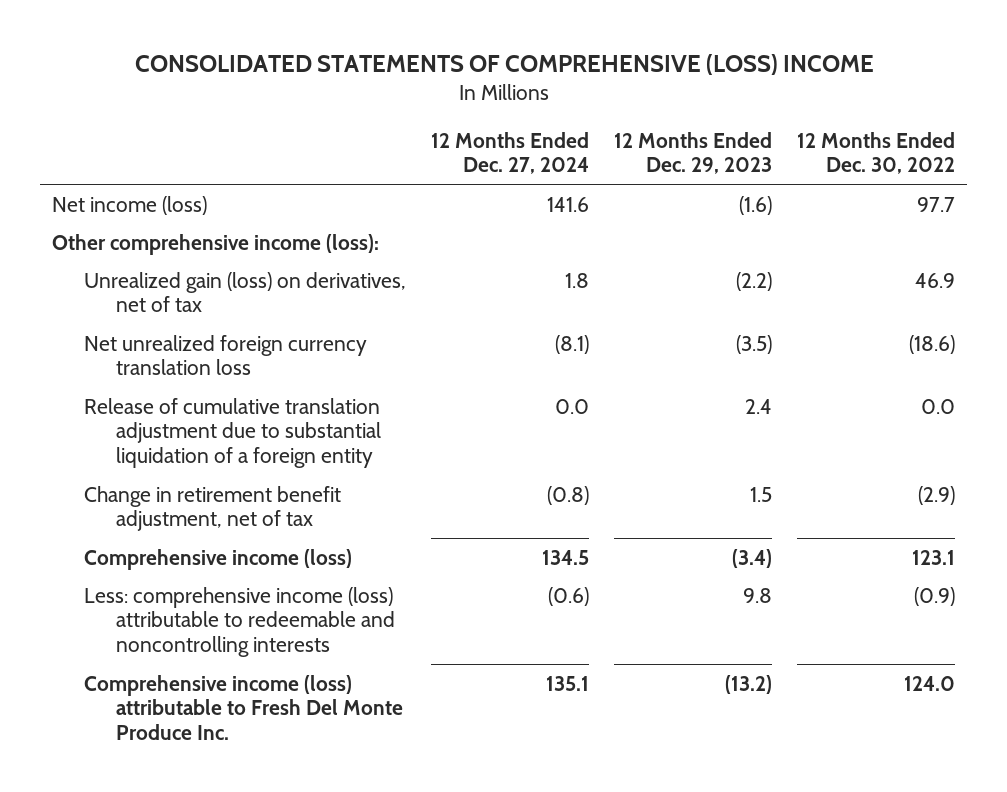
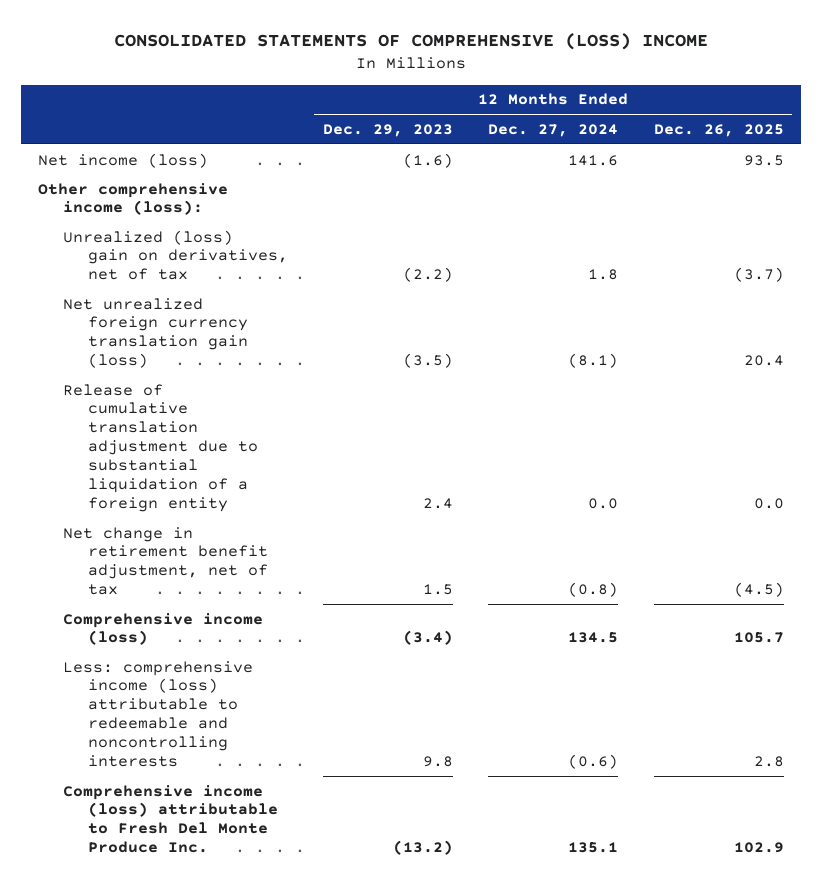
[796,131,955,175] 12 Months Ended Dec. 30, 2022 -> none
none -> [653,123,784,137] Dec. 26, 2025
[84,271,407,313] Unrealized gain (loss) on derivatives, net of tax -> [63,229,288,281] Unrealized (loss) gain on derivatives, net of tax
[84,334,368,376] Net unrealized foreign currency translation loss -> [63,297,248,369] Net unrealized foreign currency translation gain (loss)
[84,485,342,532] Change in retirement benefit adjustment, net of tax -> [63,526,268,596] Net change in retirement benefit adjustment, net of tax

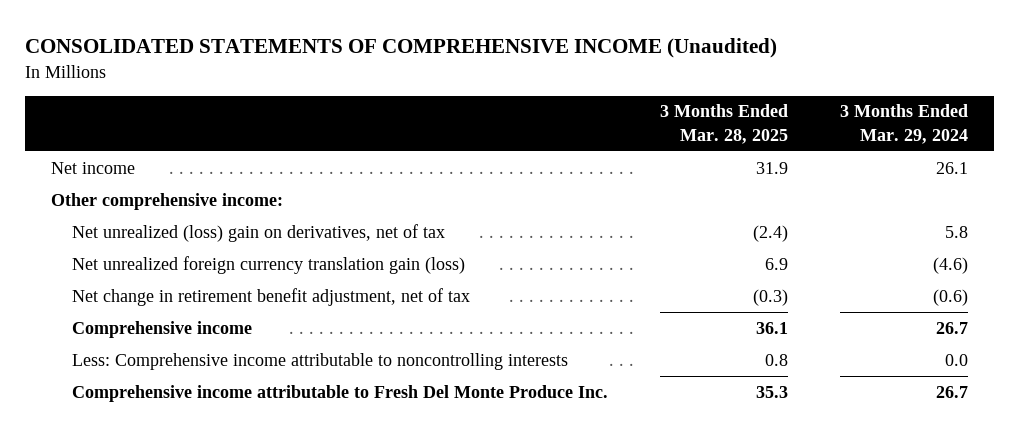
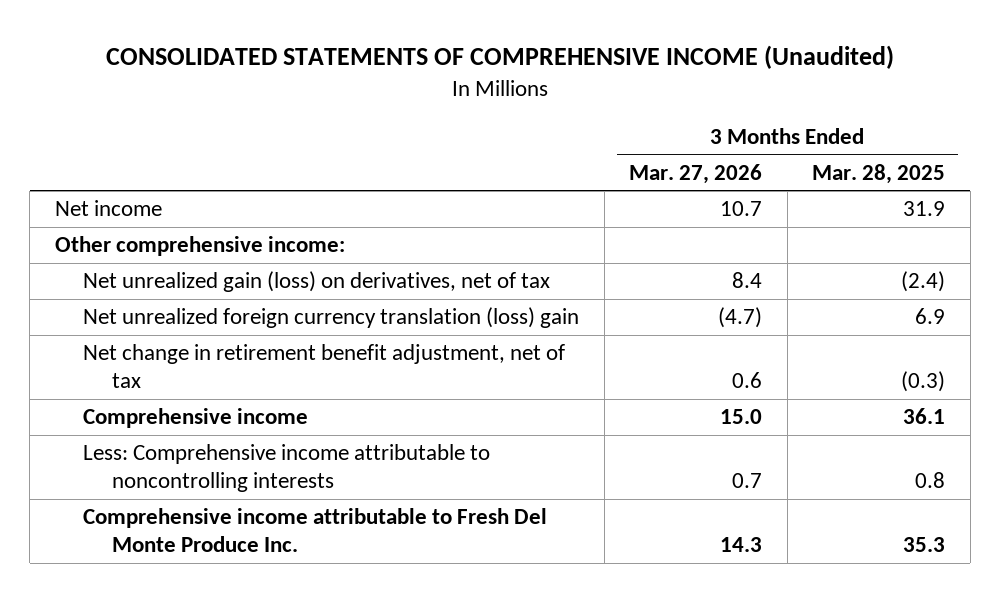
[839,104,968,144] 3 Months Ended Mar. 29, 2024 -> none
none -> [629,163,763,184] Mar. 27, 2026
[71,223,445,242] Net unrealized (loss) gain on derivatives, net of tax -> [83,271,551,293] Net unrealized gain (loss) on derivatives, net of tax
[71,255,465,274] Net unrealized foreign currency translation gain (loss) -> [83,307,580,329] Net unrealized foreign currency translation (loss) gain

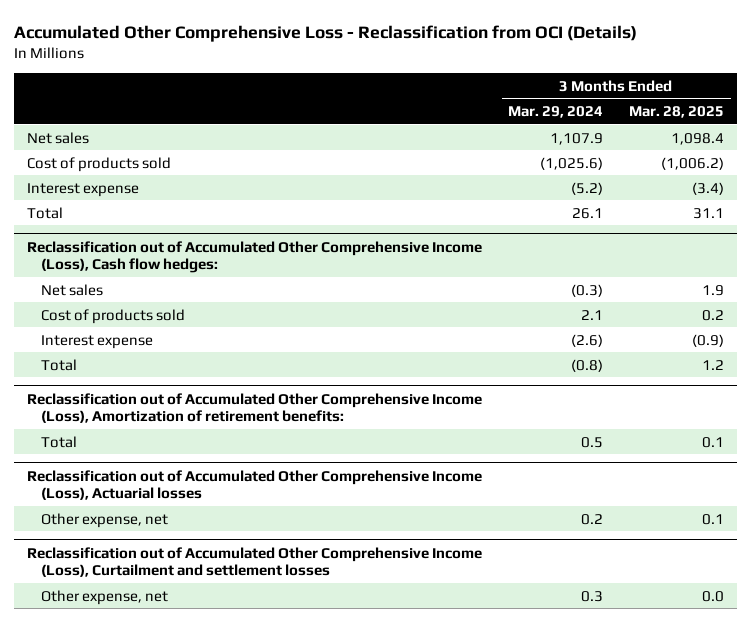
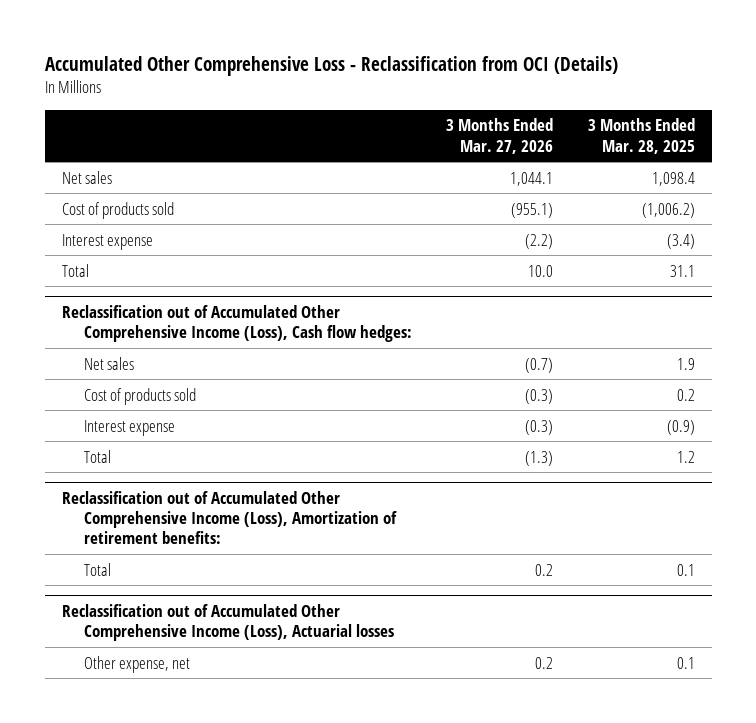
[508,105,604,118] Mar. 29, 2024 -> none
none -> [446,118,554,154] 3 Months Ended Mar. 27, 2026
[27,546,483,578] Reclassification out of Accumulated Other Comprehensive Income (Loss), Curtailment and settlement losses -> none
[40,589,168,605] Other expense, net -> none

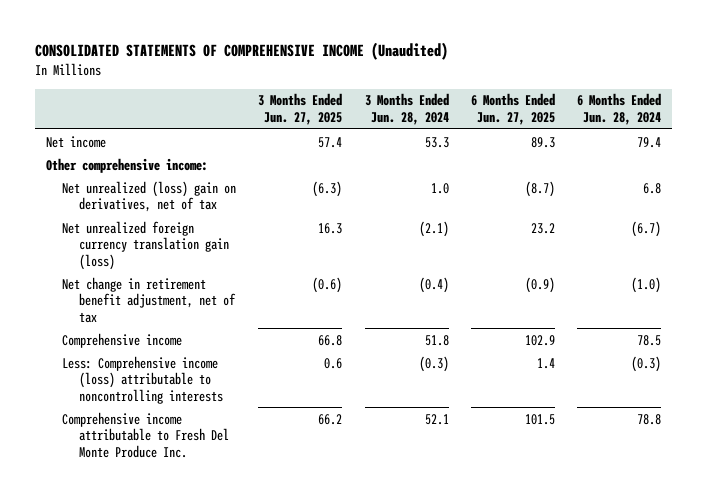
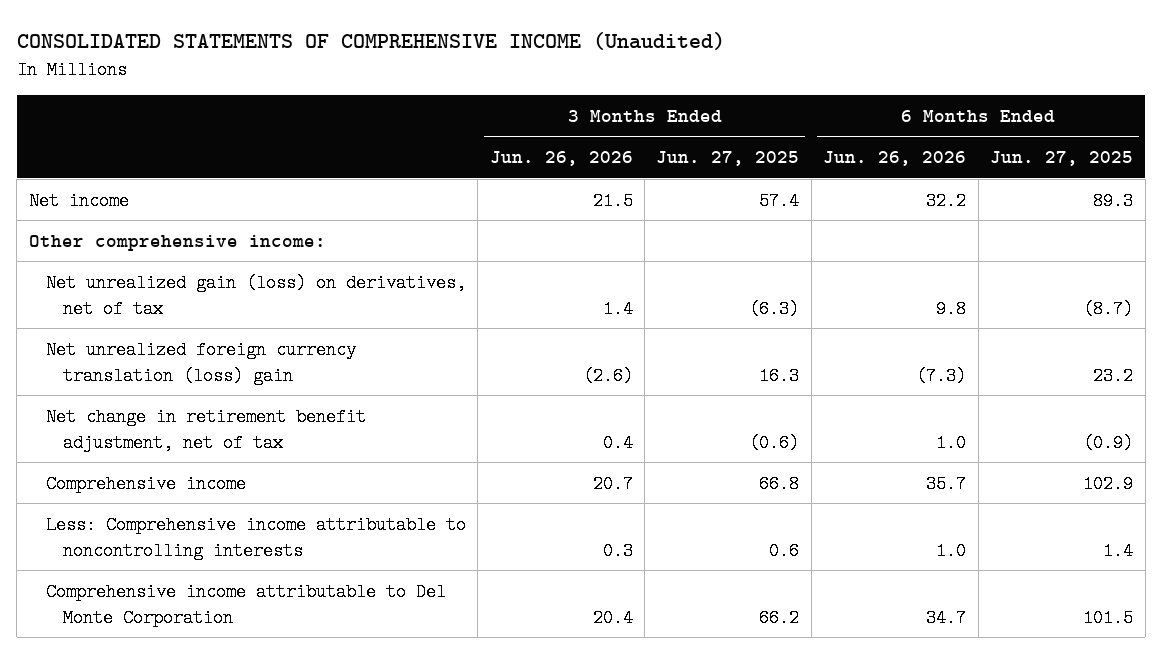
[364,93,449,125] 3 Months Ended Jun. 28, 2024 -> none
[577,93,662,125] 6 Months Ended Jun. 28, 2024 -> none
none -> [489,151,633,167] Jun. 26, 2026
none -> [823,151,967,167] Jun. 26, 2026
[62,180,237,213] Net unrealized (loss) gain on derivatives, net of tax -> [45,273,466,318] Net unrealized gain (loss) on derivatives, net of tax
[62,220,229,270] Net unrealized foreign currency translation gain (loss) -> [45,340,356,385] Net unrealized foreign currency translation (loss) gain
[62,355,223,404] Less: Comprehensive income (loss) attributable to noncontrolling interests -> [45,515,466,560] Less: Comprehensive income attributable to noncontrolling interests
[62,411,229,458] Comprehensive income attributable to Fresh Del Monte Produce Inc. -> [45,582,446,627] Comprehensive income attributable to Del Monte Corporation

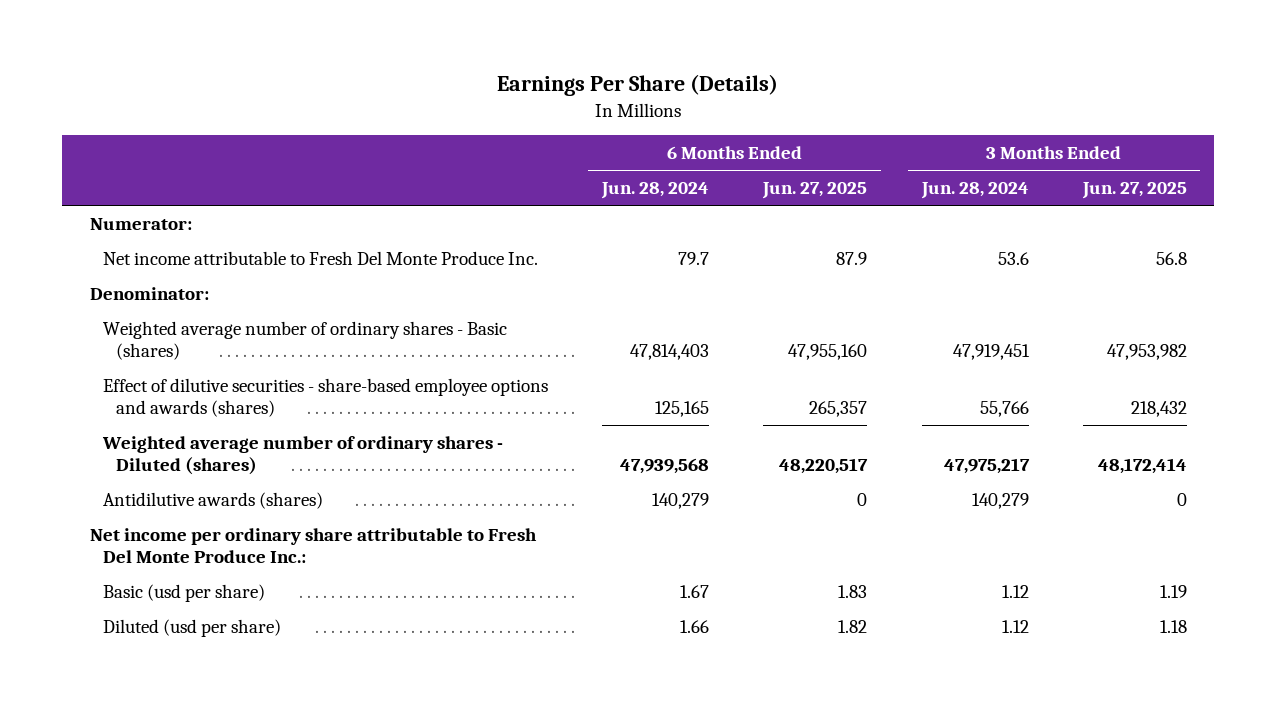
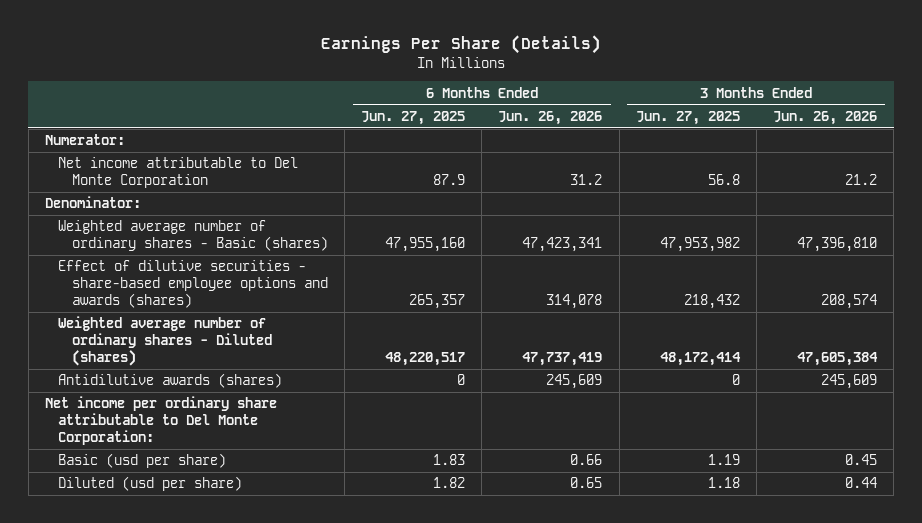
[600,182,709,200] Jun. 28, 2024 -> none
[920,182,1029,200] Jun. 28, 2024 -> none
none -> [498,111,603,126] Jun. 26, 2026
none -> [773,111,878,126] Jun. 26, 2026
[102,250,538,265] Net income attributable to Fresh Del Monte Produce Inc. -> [58,157,299,189] Net income attributable to Del Monte Corporation
[89,527,537,564] Net income per ordinary share attributable to Fresh Del Monte Produce Inc.: -> [44,396,277,446] Net income per ordinary share attributable to Del Monte Corporation:

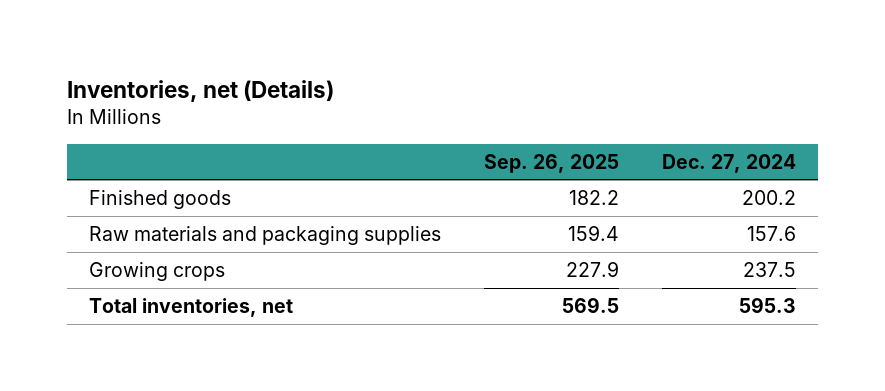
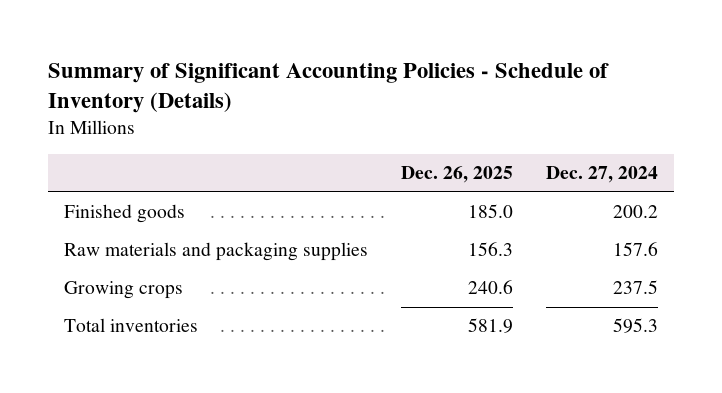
[67,79,335,102] Inventories, net (Details) -> [47,63,609,114] Summary of Significant Accounting Policies - Schedule of Inventory (Details)
[483,153,619,173] Sep. 26, 2025 -> none
none -> [401,166,514,184] Dec. 26, 2025
[88,297,293,317] Total inventories, net -> [64,318,199,333] Total inventories

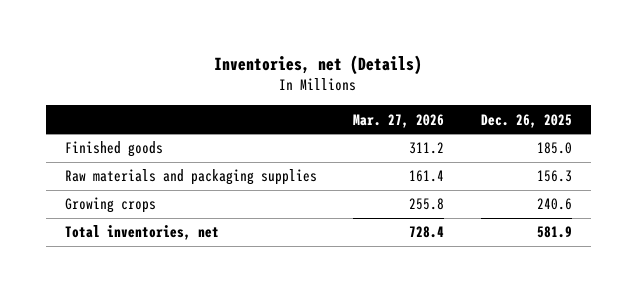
[47,63,609,114] Summary of Significant Accounting Policies - Schedule of Inventory (Details) -> [214,54,423,75] Inventories, net (Details)
[546,166,659,184] Dec. 27, 2024 -> none
none -> [353,113,445,128] Mar. 27, 2026
[64,318,199,333] Total inventories -> [64,225,219,241] Total inventories, net

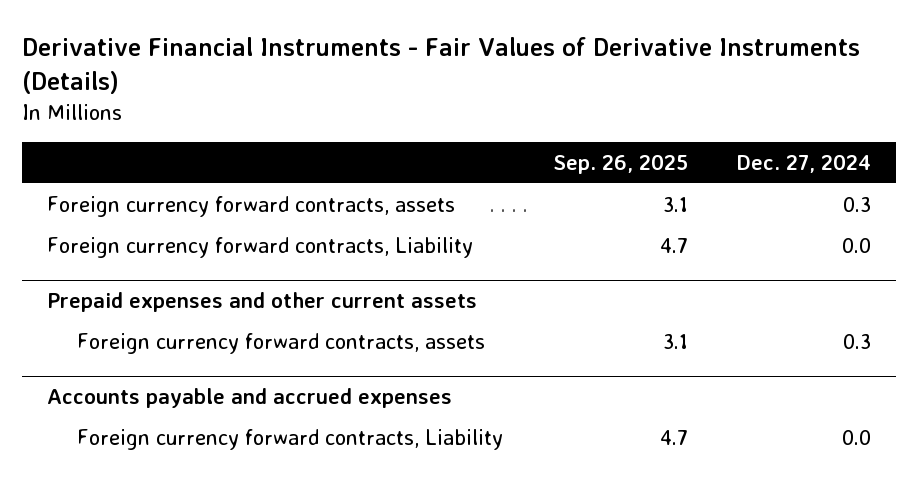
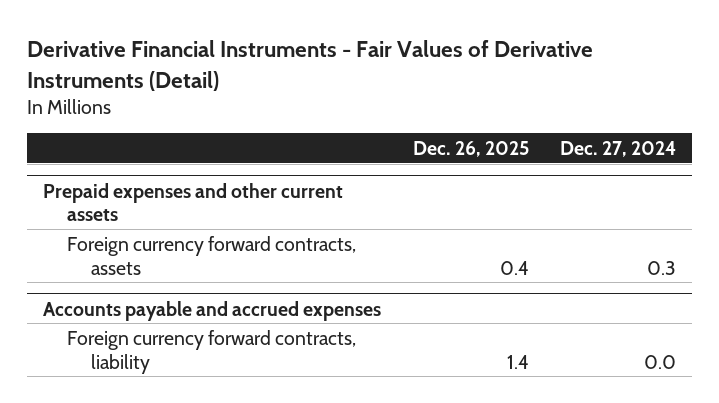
[22,37,861,95] Derivative Financial Instruments - Fair Values of Derivative Instruments (Details) -> [26,40,593,91] Derivative Financial Instruments - Fair Values of Derivative Instruments (Detail)
[552,153,688,174] Sep. 26, 2025 -> none
none -> [412,140,529,157] Dec. 26, 2025
[46,195,455,217] Foreign currency forward contracts, assets -> none
[46,236,473,258] Foreign currency forward contracts, Liability -> none
[76,428,503,450] Foreign currency forward contracts, Liability -> [67,329,357,374] Foreign currency forward contracts, liability

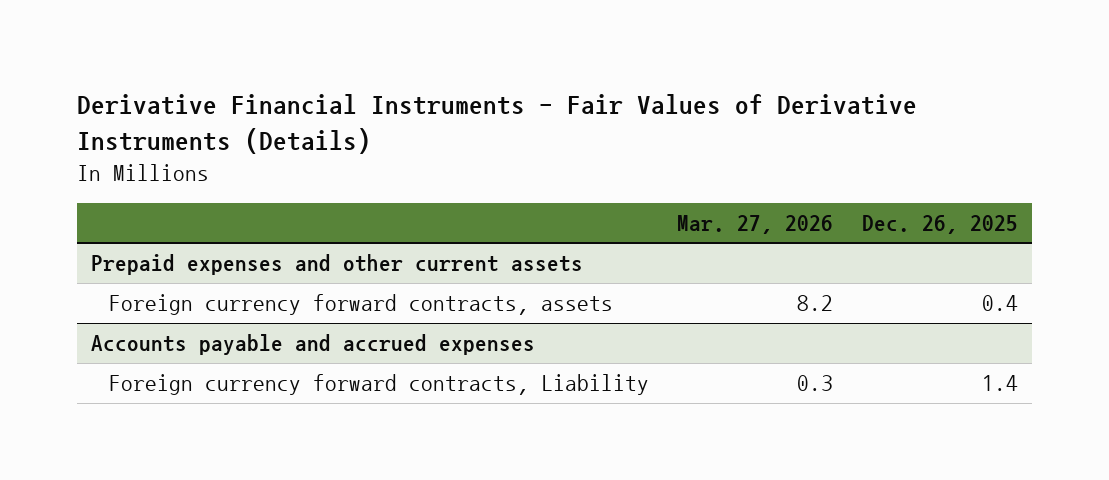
[26,40,593,91] Derivative Financial Instruments - Fair Values of Derivative Instruments (Detail) -> [77,93,918,154] Derivative Financial Instruments - Fair Values of Derivative Instruments (Details)
[560,140,677,157] Dec. 27, 2024 -> none
none -> [677,214,834,234] Mar. 27, 2026
[67,329,357,374] Foreign currency forward contracts, liability -> [109,374,650,396] Foreign currency forward contracts, Liability

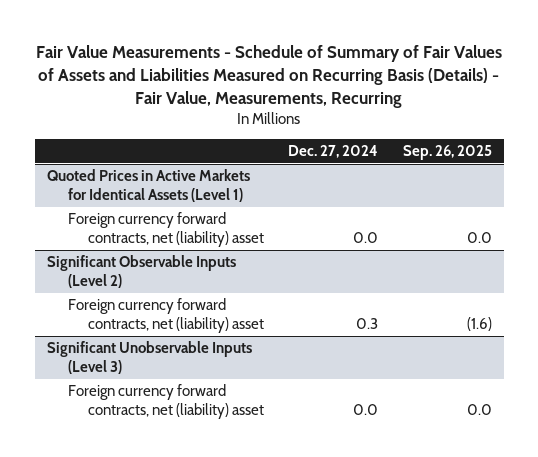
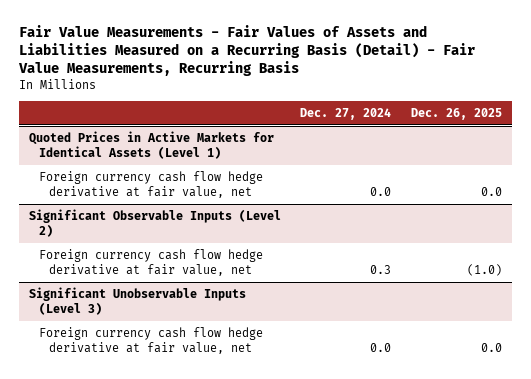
[36,44,503,109] Fair Value Measurements - Schedule of Summary of Fair Values of Assets and Liabilities Measured on Recurring Basis (Details) - Fair Value, Measurements, Recurring -> [18,24,475,77] Fair Value Measurements - Fair Values of Assets and Liabilities Measured on a Recurring Basis (Detail) - Fair Value Measurements, Recurring Basis
[402,145,492,161] Sep. 26, 2025 -> none
none -> [411,107,503,120] Dec. 26, 2025
[67,211,265,247] Foreign currency forward contracts, net (liability) asset -> [38,171,263,199] Foreign currency cash flow hedge derivative at fair value, net
[67,297,265,333] Foreign currency forward contracts, net (liability) asset -> [38,249,263,277] Foreign currency cash flow hedge derivative at fair value, net
[67,383,265,419] Foreign currency forward contracts, net (liability) asset -> [38,327,263,355] Foreign currency cash flow hedge derivative at fair value, net

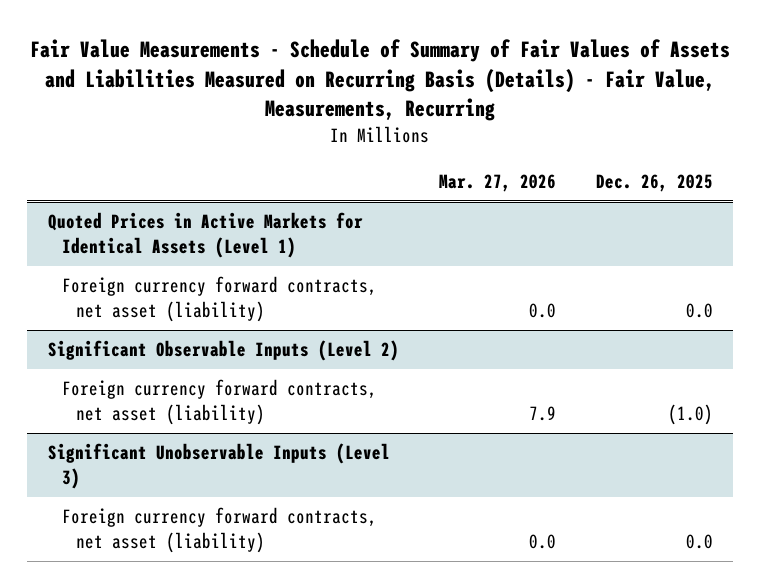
[18,24,475,77] Fair Value Measurements - Fair Values of Assets and Liabilities Measured on a Recurring Basis (Detail) - Fair Value Measurements, Recurring Basis -> [30,39,731,122] Fair Value Measurements - Schedule of Summary of Fair Values of Assets and Liabilities Measured on Recurring Basis (Details) - Fair Value, Measurements, Recurring
[300,107,392,120] Dec. 27, 2024 -> none
none -> [438,173,556,192] Mar. 27, 2026
[38,171,263,199] Foreign currency cash flow hedge derivative at fair value, net -> [61,276,377,322] Foreign currency forward contracts, net asset (liability)
[38,249,263,277] Foreign currency cash flow hedge derivative at fair value, net -> [61,379,377,425] Foreign currency forward contracts, net asset (liability)
[38,327,263,355] Foreign currency cash flow hedge derivative at fair value, net -> [61,507,377,553] Foreign currency forward contracts, net asset (liability)

